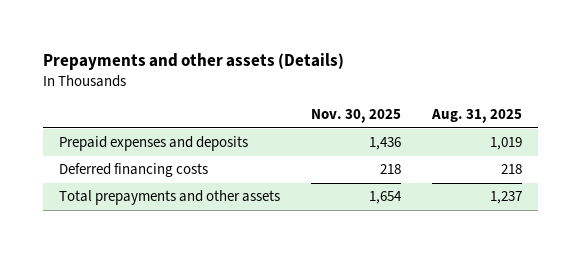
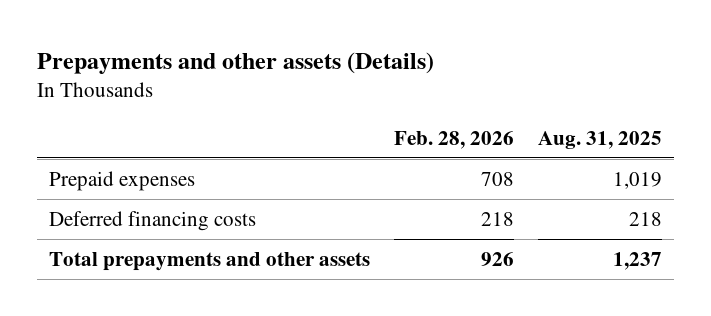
[311,109,402,124] Nov. 30, 2025 -> none
none -> [394,130,515,149] Feb. 28, 2026
[58,136,248,152] Prepaid expenses and deposits -> [49,170,196,191] Prepaid expenses

